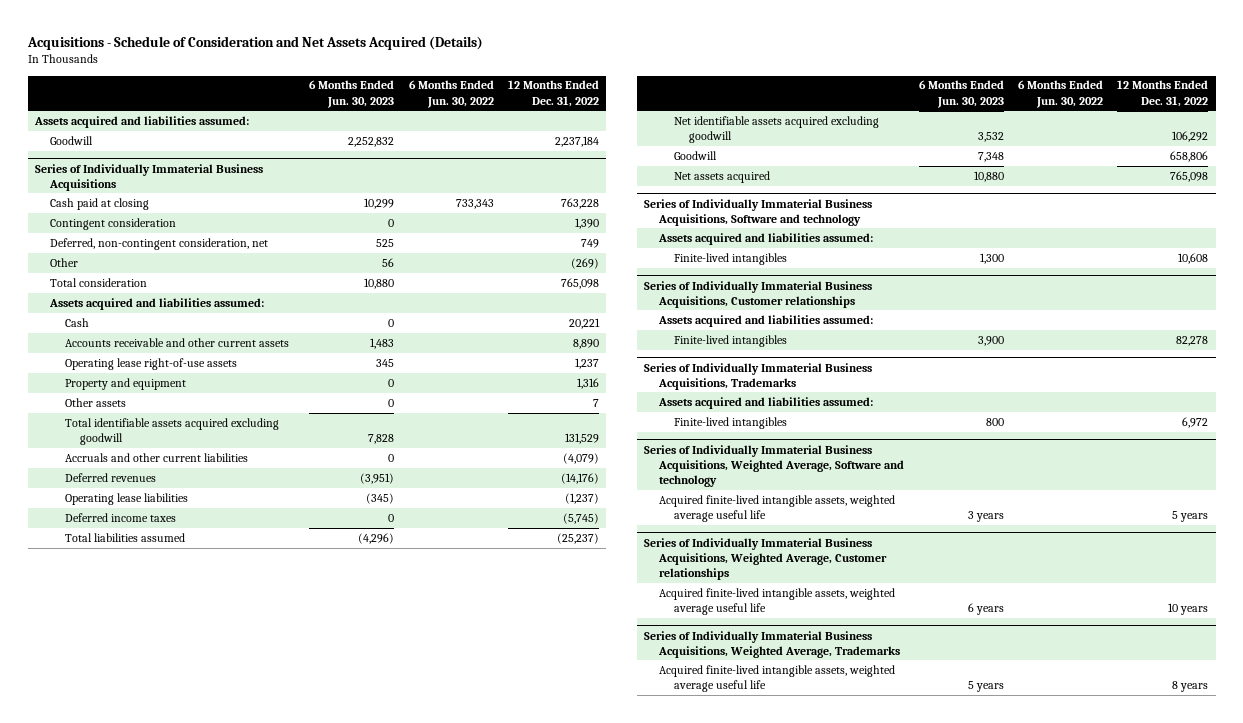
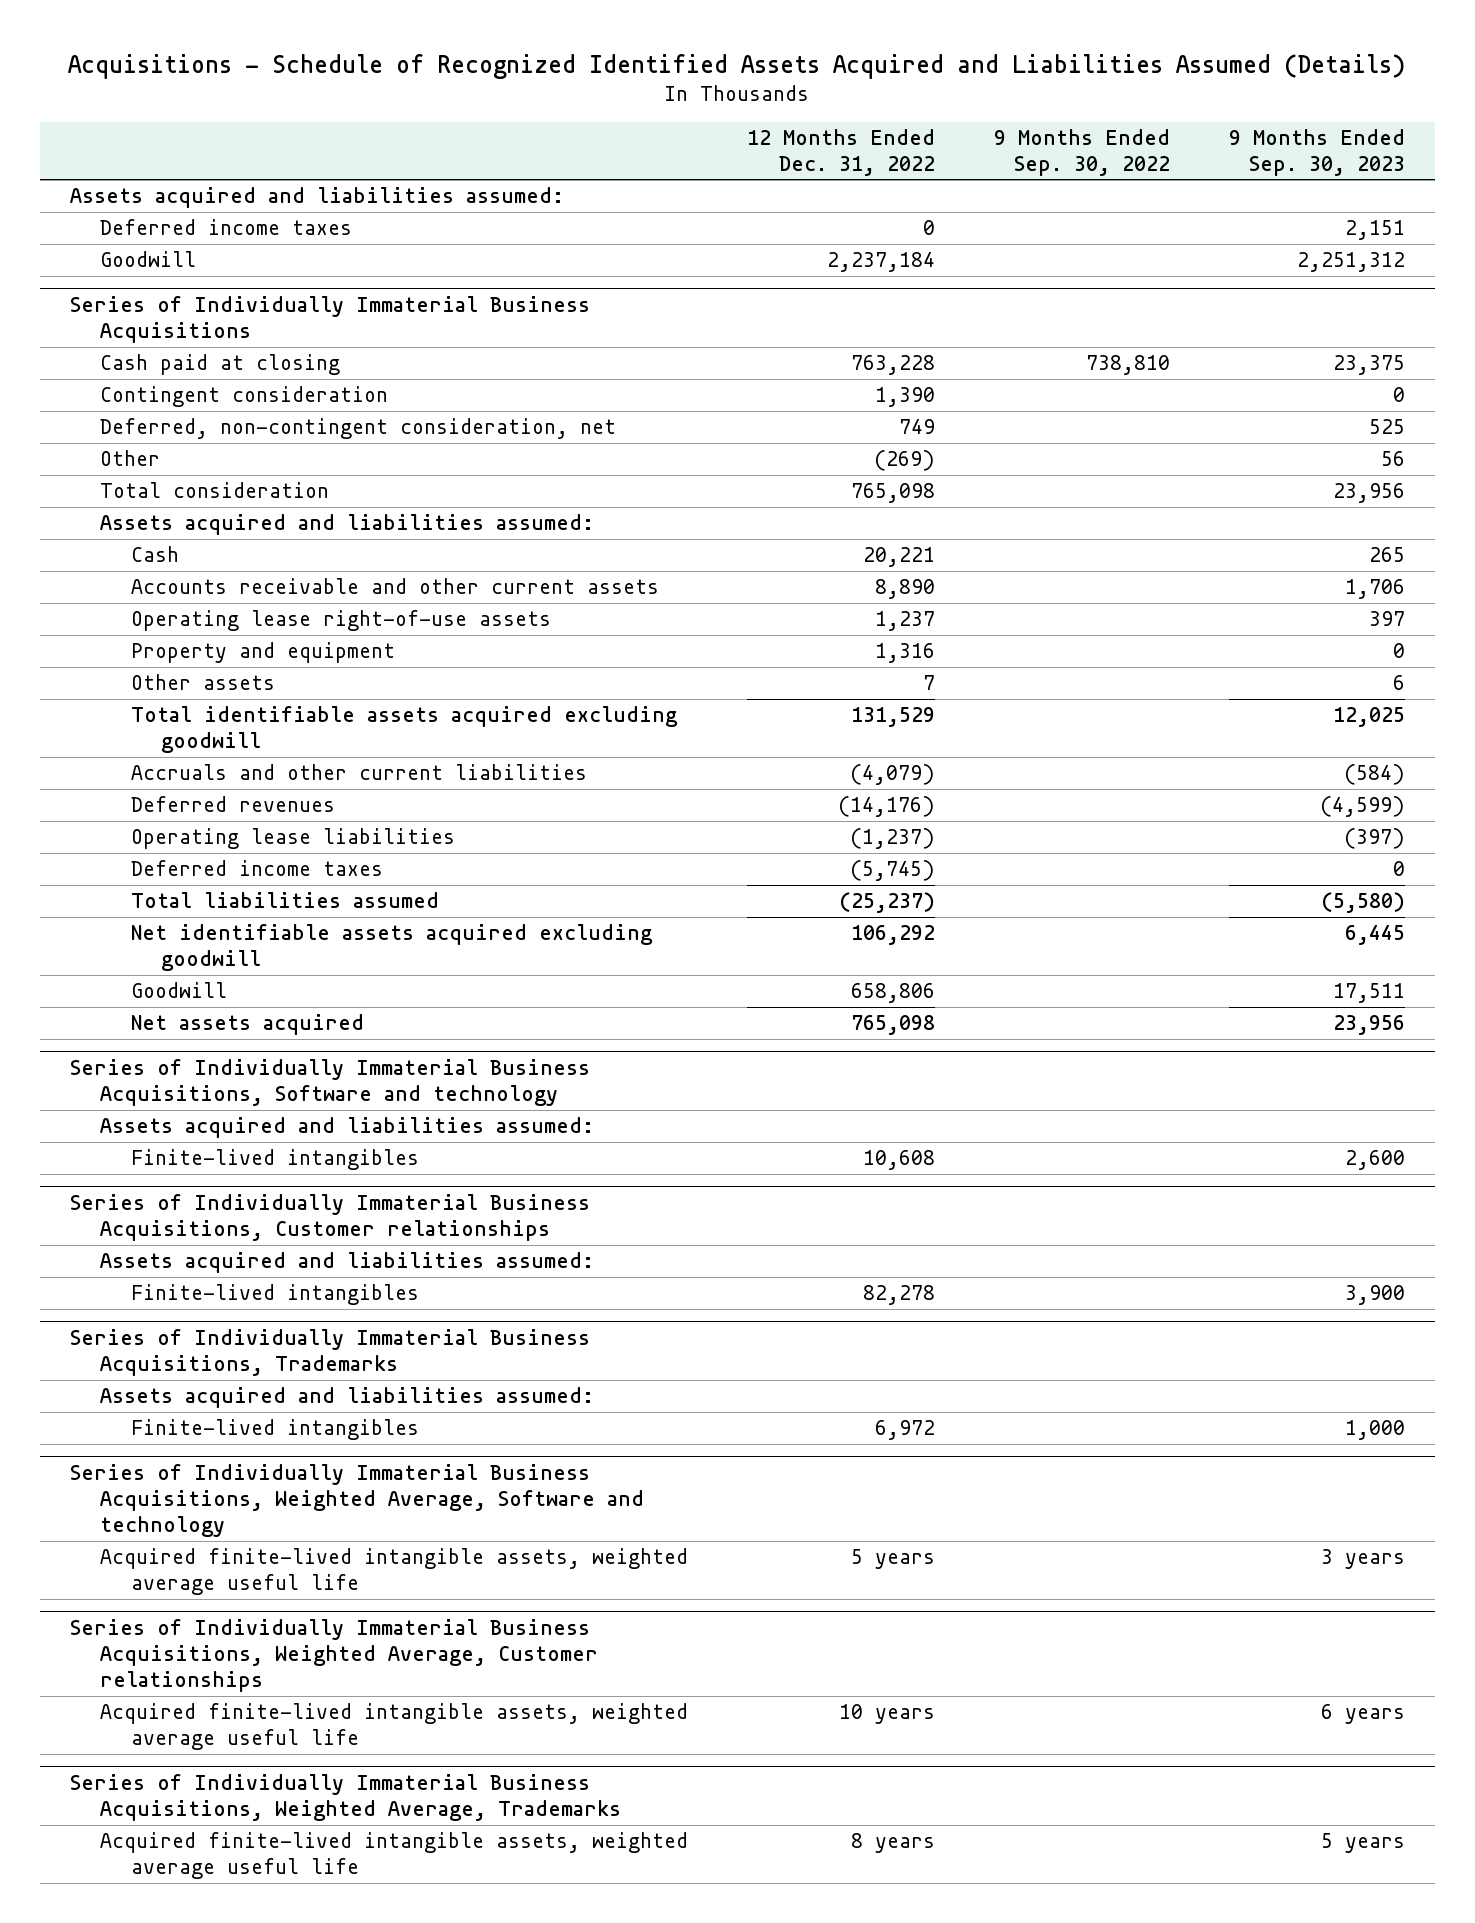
[26,35,483,50] Acquisitions - Schedule of Consideration and Net Assets Acquired (Details) -> [68,53,1406,79] Acquisitions - Schedule of Recognized Identified Assets Acquired and Liabilities Assumed (Details)
[309,80,395,108] 6 Months Ended Jun. 30, 2023 -> none
[408,80,494,108] 6 Months Ended Jun. 30, 2022 -> none
none -> [994,128,1171,176] 9 Months Ended Sep. 30, 2022
none -> [1229,128,1406,176] 9 Months Ended Sep. 30, 2023
none -> [100,218,353,235] Deferred income taxes

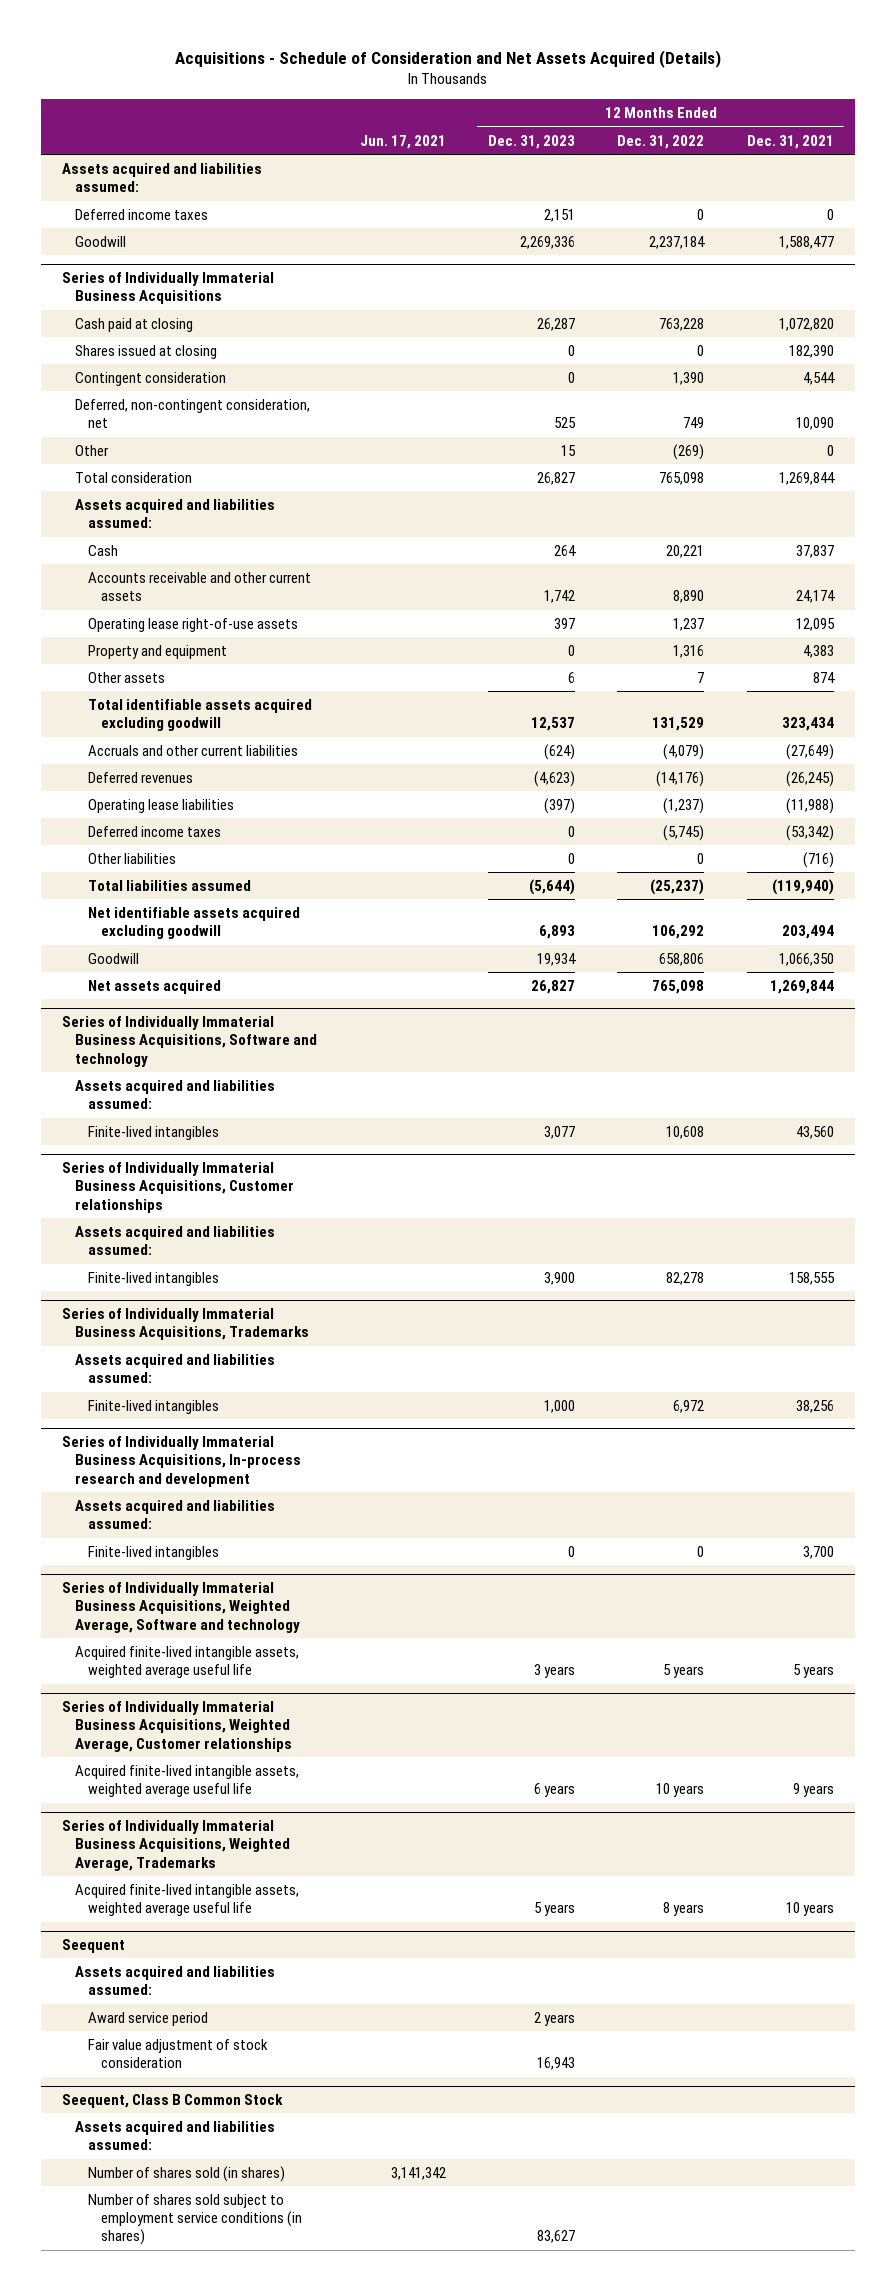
[68,53,1406,79] Acquisitions - Schedule of Recognized Identified Assets Acquired and Liabilities Assumed (Details) -> [174,50,721,69] Acquisitions - Schedule of Consideration and Net Assets Acquired (Details)
[994,128,1171,176] 9 Months Ended Sep. 30, 2022 -> none
[1229,128,1406,176] 9 Months Ended Sep. 30, 2023 -> none
none -> [359,134,446,149] Jun. 17, 2021
none -> [487,134,575,149] Dec. 31, 2023
none -> [746,134,834,149] Dec. 31, 2021
none -> [75,344,218,359] Shares issued at closing
none -> [88,852,177,864] Other liabilities
none -> [62,1436,302,1487] Series of Individually Immaterial Business Acquisitions, In-process research and development
none -> [75,1499,276,1530] Assets acquired and liabilities assumed:
none -> [88,1545,220,1560] Finite-lived intangibles
none -> [62,1939,126,1954] Seequent
none -> [75,1965,276,1996] Assets acquired and liabilities assumed:
none -> [88,2011,209,2026] Award service period
none -> [88,2038,269,2069] Fair value adjustment of stock consideration
none -> [62,2094,284,2109] Seequent, Class B Common Stock
none -> [75,2120,276,2151] Assets acquired and liabilities assumed:
none -> [88,2165,286,2182] Number of shares sold (in shares)
none -> [88,2193,302,2246] Number of shares sold subject to employment service conditions (in shares)

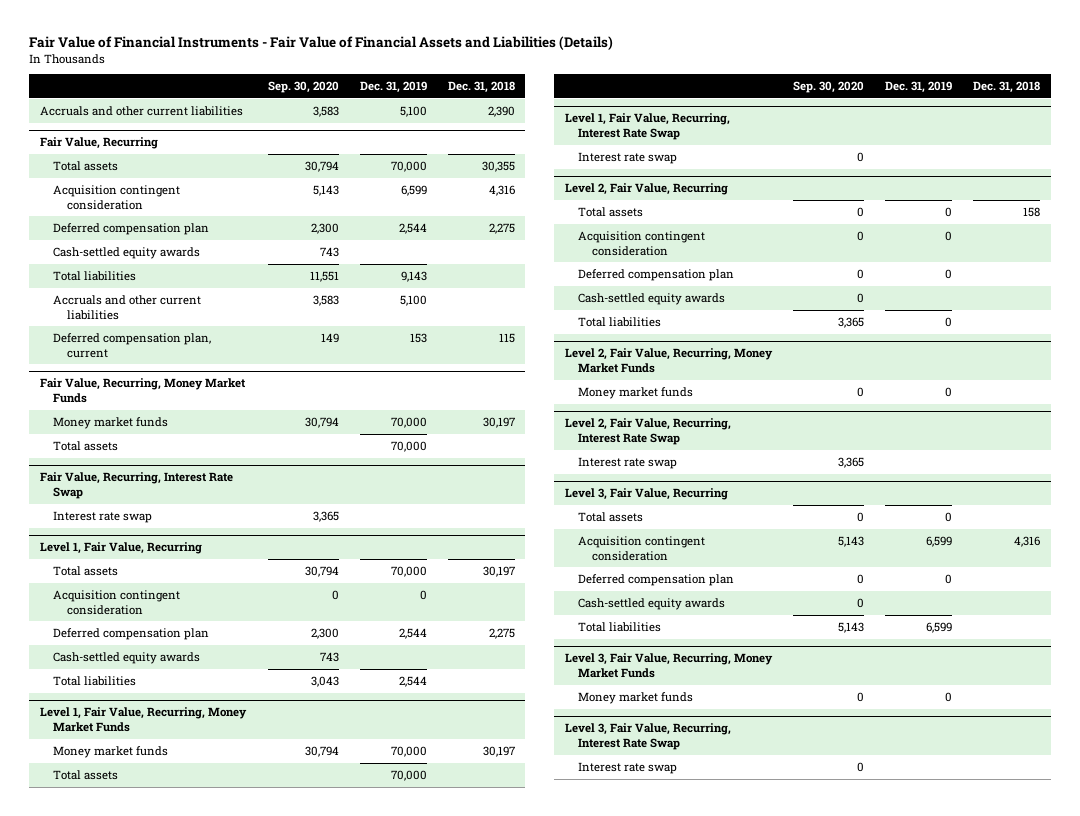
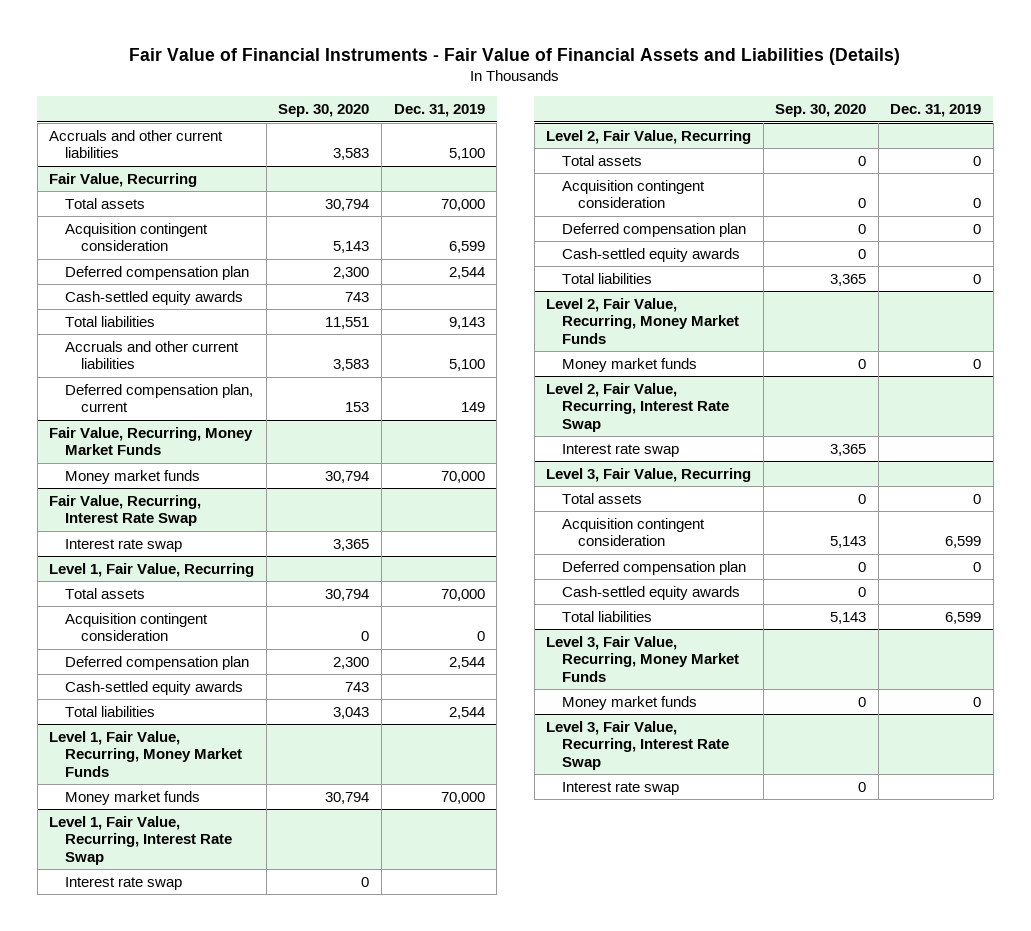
[447,81,515,94] Dec. 31, 2018 -> none
[320,332,339,343] 149 -> [345,402,370,413] 153
[409,332,427,343] 153 -> [460,402,485,413] 149
[53,440,119,451] Total assets -> none
[53,769,119,780] Total assets -> none

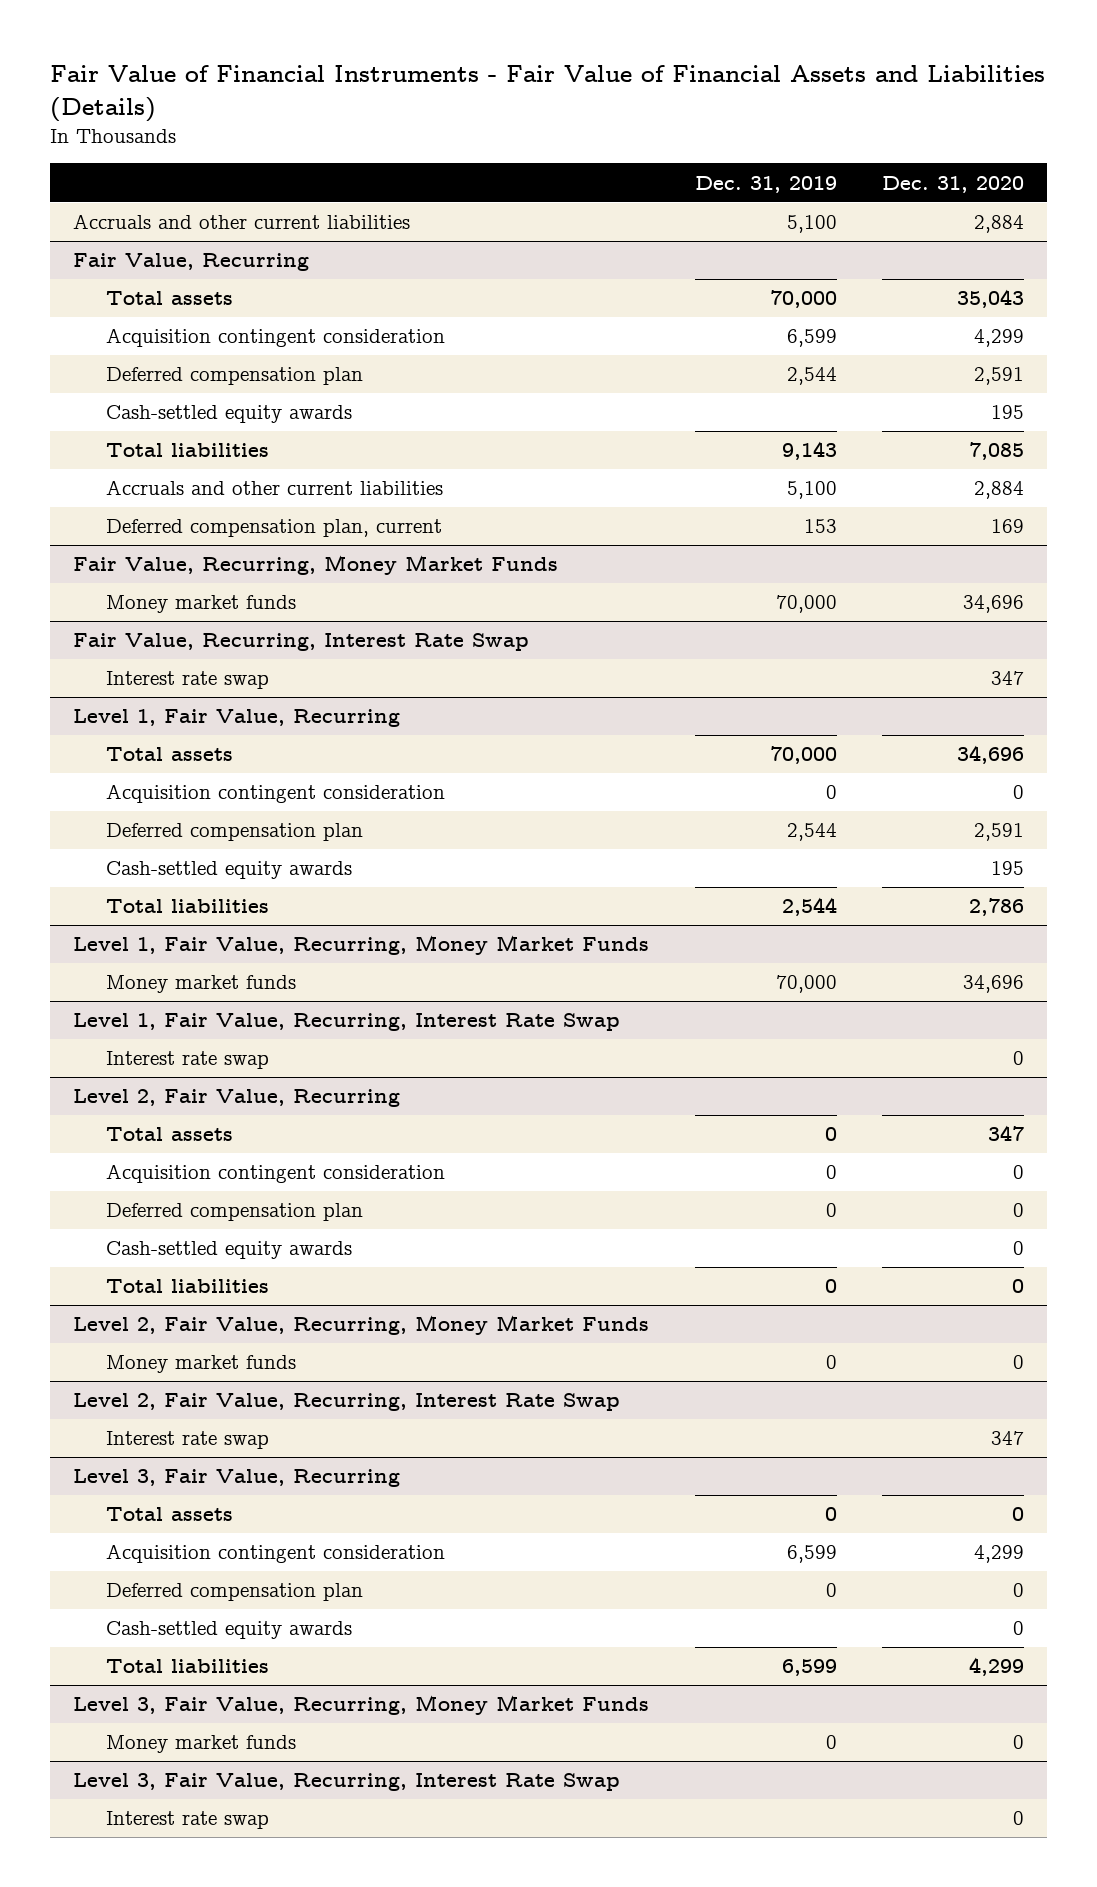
[278,104,370,118] Sep. 30, 2020 -> none
none -> [882,175,1025,193] Dec. 31, 2020
[460,402,485,413] 149 -> [803,519,837,534] 153

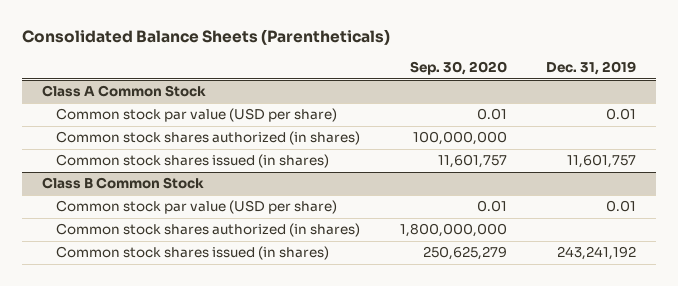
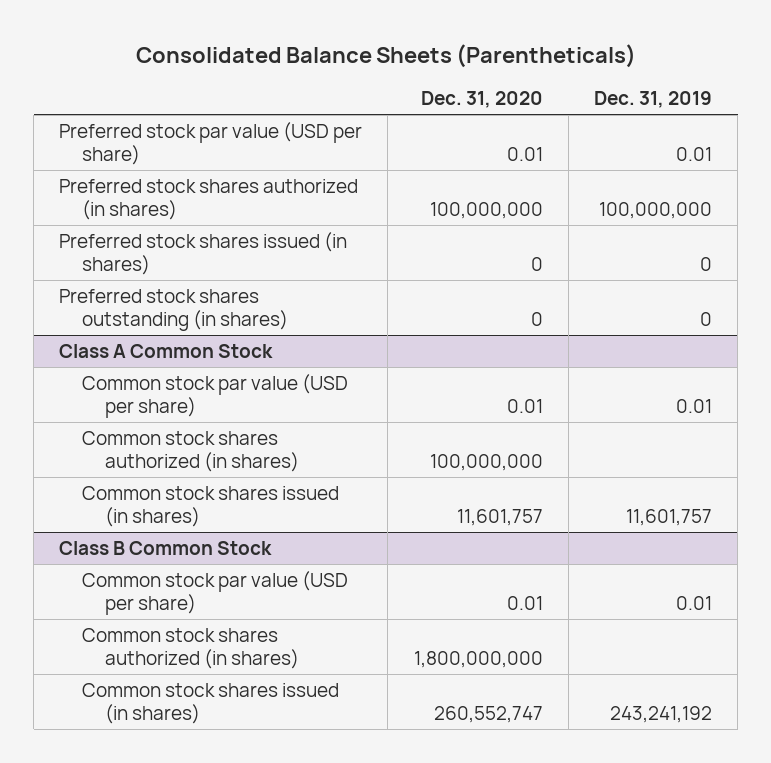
[409,61,507,76] Sep. 30, 2020 -> none
none -> [420,91,543,109] Dec. 31, 2020
none -> [59,122,363,165] Preferred stock par value (USD per share)
none -> [59,179,359,220] Preferred stock shares authorized (in shares)
none -> [59,232,348,275] Preferred stock shares issued (in shares)
none -> [59,289,289,331] Preferred stock shares outstanding (in shares)

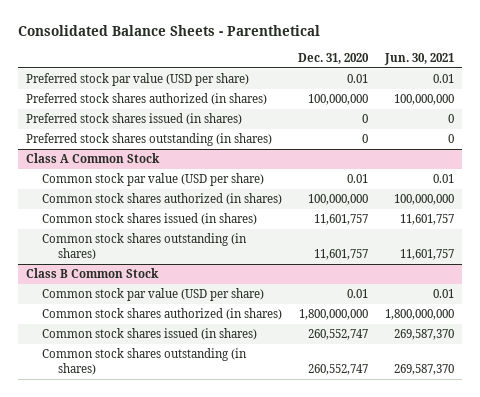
[135,44,636,69] Consolidated Balance Sheets (Parentheticals) -> [17,24,320,36] Consolidated Balance Sheets - Parenthetical
[593,91,712,109] Dec. 31, 2019 -> none
none -> [384,52,455,65] Jun. 30, 2021
none -> [41,233,247,260] Common stock shares outstanding (in shares)
none -> [41,348,247,375] Common stock shares outstanding (in shares)

